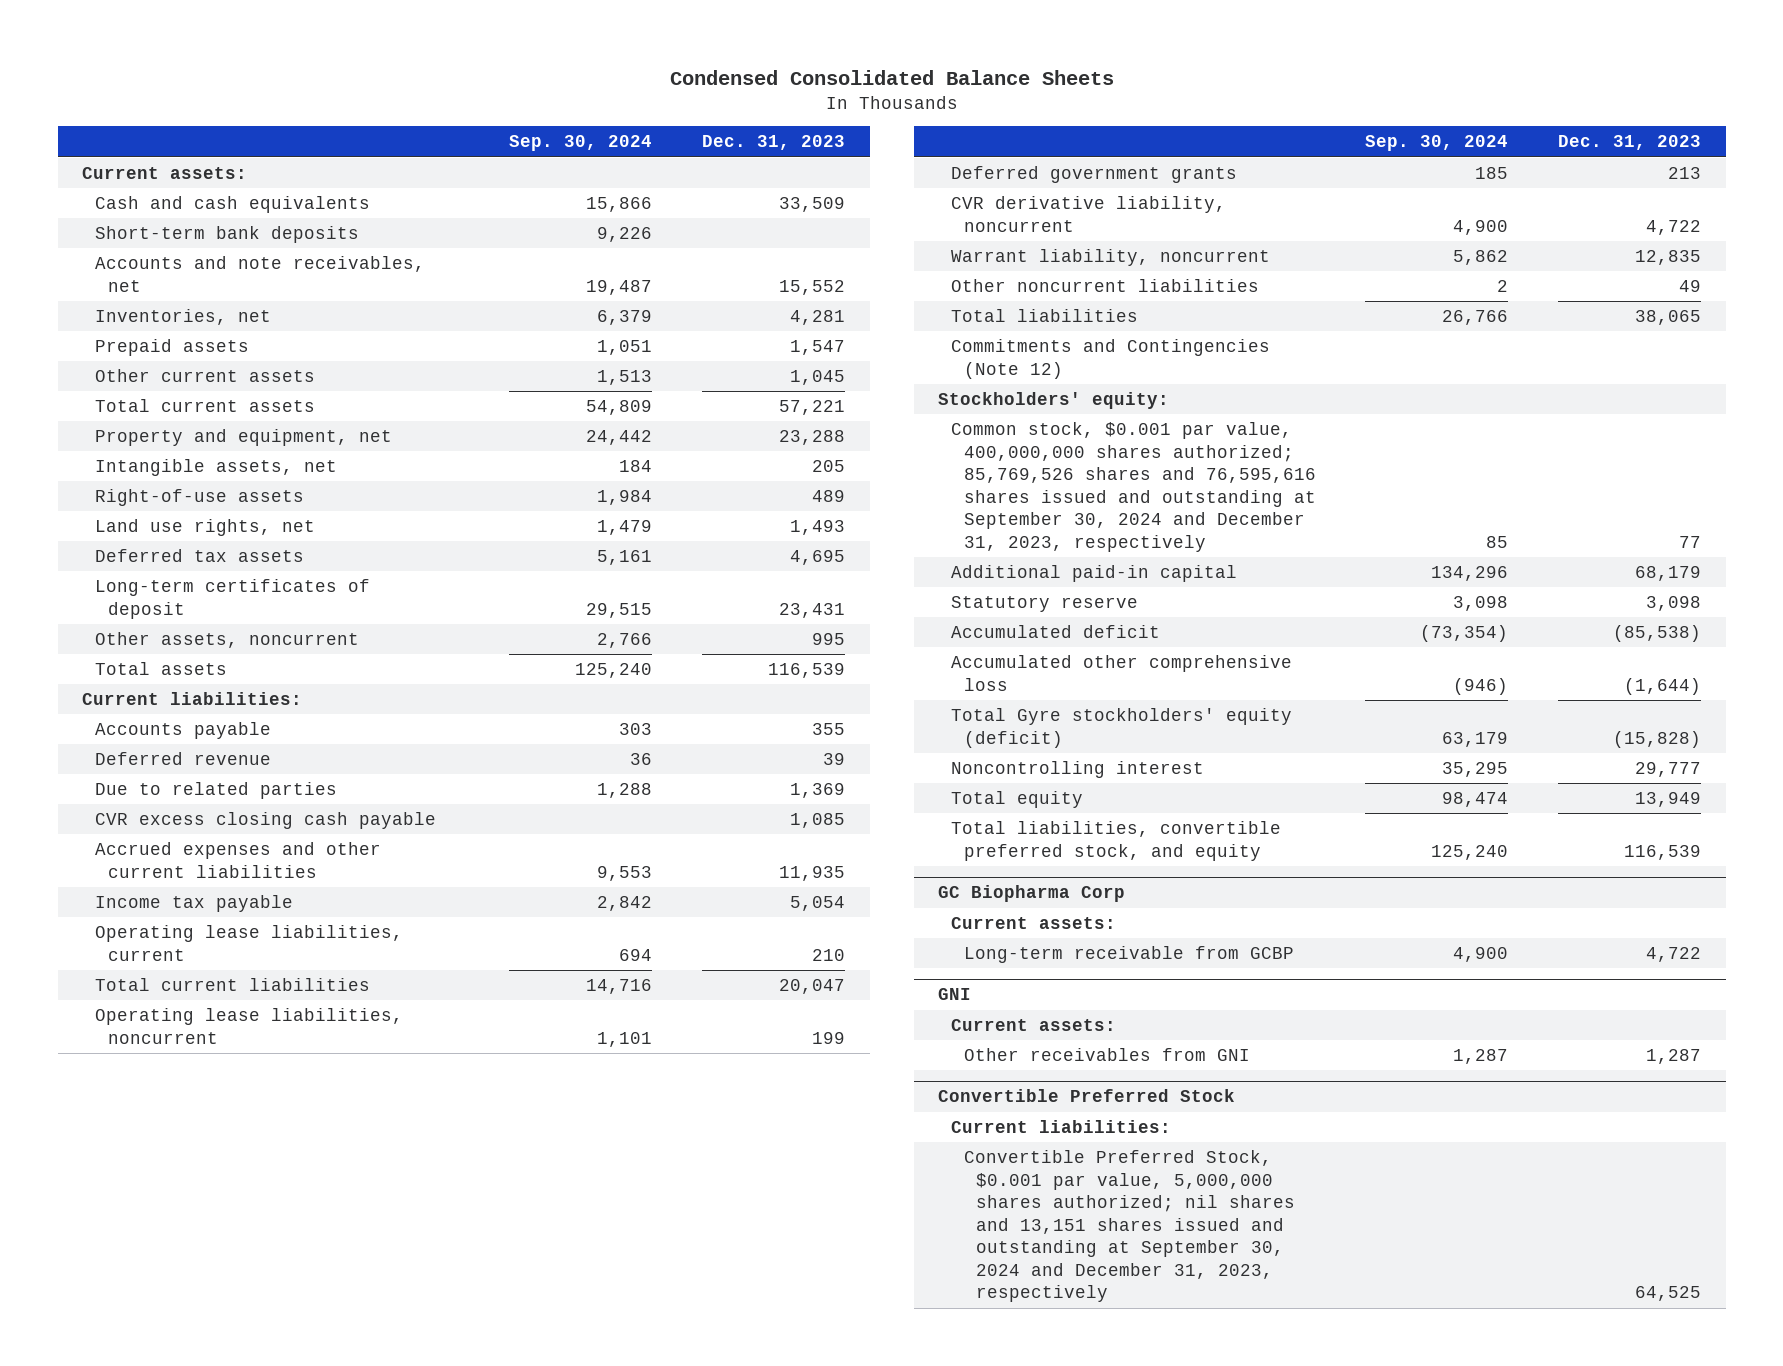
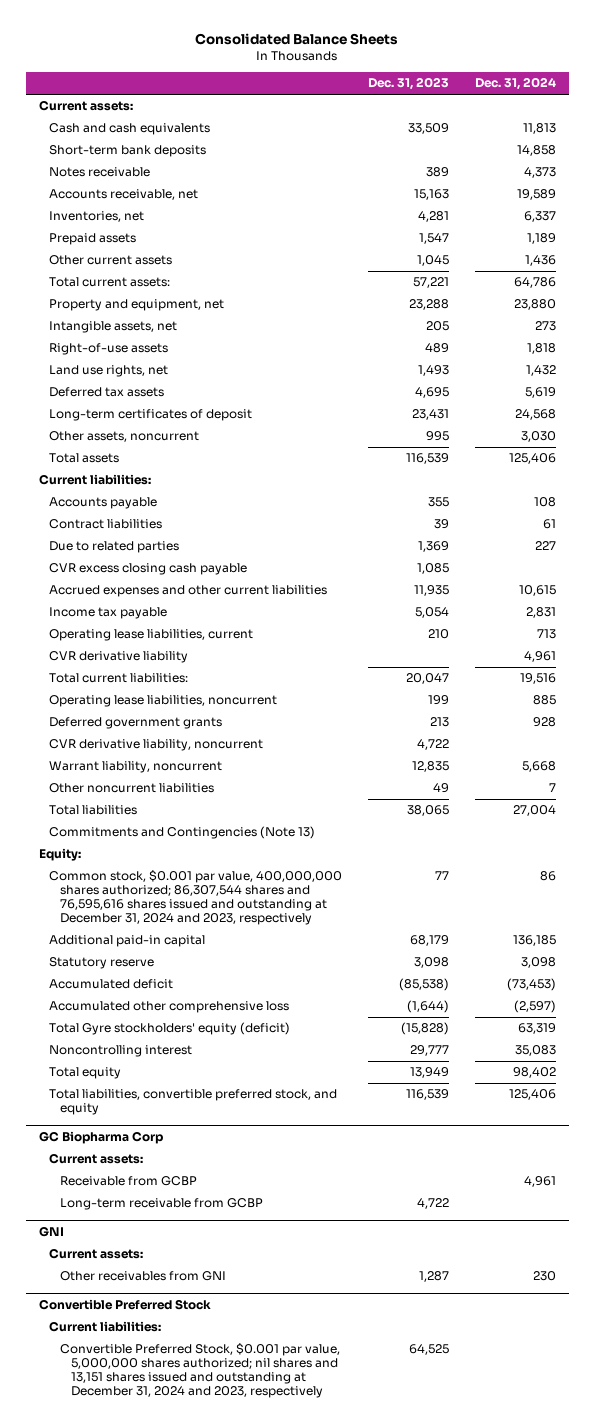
[669,69,1114,85] Condensed Consolidated Balance Sheets -> [195,33,399,46] Consolidated Balance Sheets
[509,135,653,152] Sep. 30, 2024 -> none
none -> [474,77,556,91] Dec. 31, 2024
[94,255,425,292] Accounts and note receivables, net -> none
none -> [49,167,151,178] Notes receivable
none -> [49,189,199,201] Accounts receivable, net
[94,398,315,412] Total current assets -> [49,277,171,288] Total current assets:
[94,751,271,765] Deferred revenue -> none
none -> [49,519,163,530] Contract liabilities
none -> [49,651,189,664] CVR derivative liability
[94,977,370,991] Total current liabilities -> [49,673,189,684] Total current liabilities:
[951,338,1271,379] Commitments and Contingencies (Note 12) -> [49,826,316,840] Commitments and Contingencies (Note 13)
[938,391,1170,409] Stockholders' equity: -> [38,848,81,862] Equity:
[951,421,1316,552] Common stock, $0.001 par value, 400,000,000 shares authorized; 85,769,526 shares and 76,595,616 shares issued and outstanding at September 30, 2024 and December 31, 2023, respectively -> [49,870,343,925] Common stock, $0.001 par value, 400,000,000 shares authorized; 86,307,544 shares and 76,595,616 shares issued and outstanding at December 31, 2024 and 2023, respectively
none -> [60,1176,198,1187] Receivable from GCBP
[963,1149,1296,1303] Convertible Preferred Stock, $0.001 par value, 5,000,000 shares authorized; nil shares and 13,151 shares issued and outstanding at September 30, 2024 and December 31, 2023, respectively -> [60,1343,341,1398] Convertible Preferred Stock, $0.001 par value, 5,000,000 shares authorized; nil shares and 13,151 shares issued and outstanding at December 31, 2024 and 2023, respectively

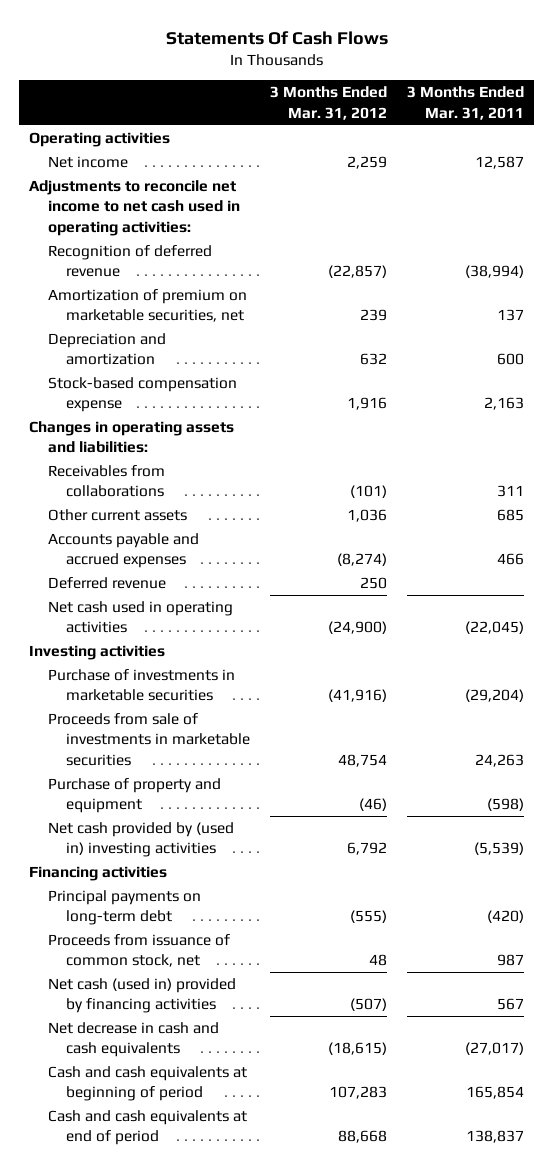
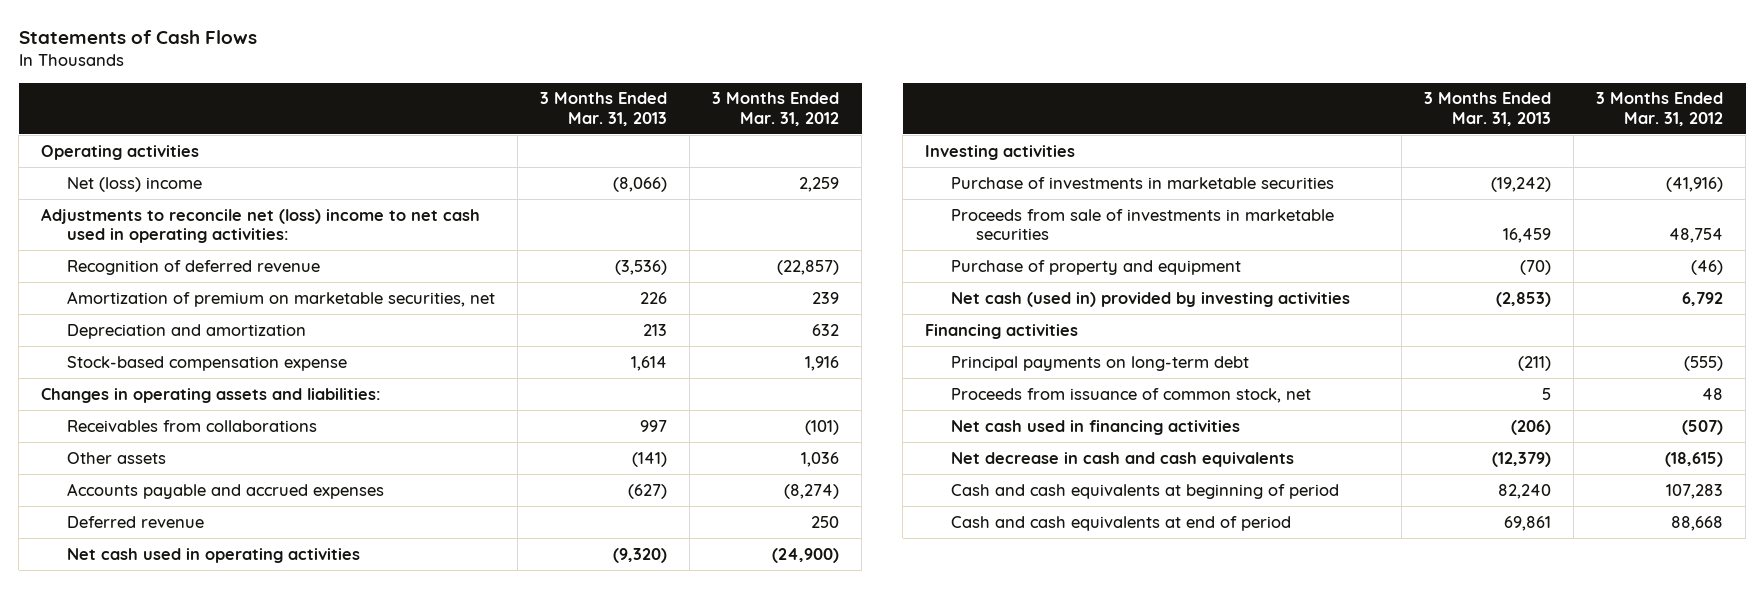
[165,30,388,45] Statements Of Cash Flows -> [18,30,257,45] Statements of Cash Flows
[406,86,524,120] 3 Months Ended Mar. 31, 2011 -> none
none -> [539,92,667,126] 3 Months Ended Mar. 31, 2013
[47,156,128,169] Net income -> [66,176,202,192] Net (loss) income
[29,180,240,236] Adjustments to reconcile net income to net cash used in operating activities: -> [41,207,481,243] Adjustments to reconcile net (loss) income to net cash used in operating activities:
[47,509,187,522] Other current assets -> [66,451,166,464] Other assets
[47,822,234,858] Net cash provided by (used in) investing activities -> [950,291,1350,307] Net cash (used in) provided by investing activities
[47,978,236,1014] Net cash (used in) provided by financing activities -> [950,419,1240,435] Net cash used in financing activities

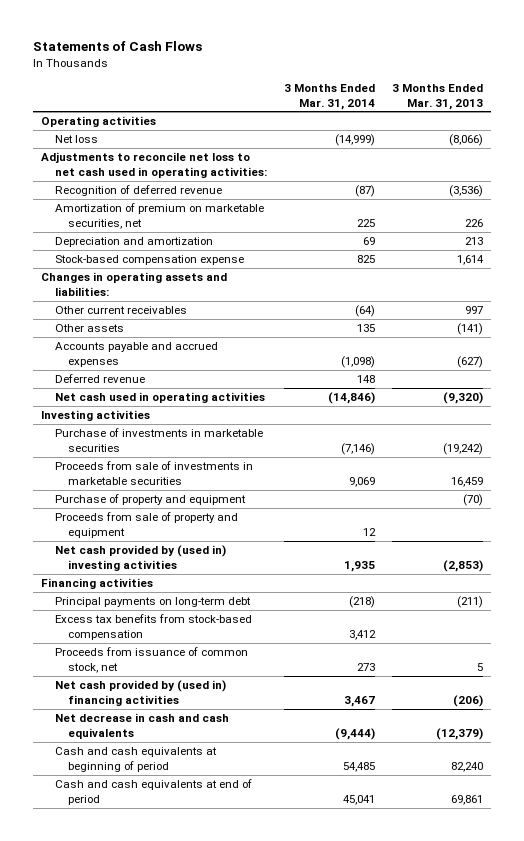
[712,92,840,126] 3 Months Ended Mar. 31, 2012 -> none
none -> [283,83,375,110] 3 Months Ended Mar. 31, 2014
[66,176,202,192] Net (loss) income -> [54,135,98,144] Net loss
[41,207,481,243] Adjustments to reconcile net (loss) income to net cash used in operating activities: -> [41,152,267,179] Adjustments to reconcile net loss to net cash used in operating activities:
[66,419,317,432] Receivables from collaborations -> [54,306,187,315] Other current receivables
none -> [54,512,238,539] Proceeds from sale of property and equipment
[950,291,1350,307] Net cash (used in) provided by investing activities -> [54,545,226,572] Net cash provided by (used in) investing activities
none -> [54,614,252,641] Excess tax benefits from stock-based compensation
[950,419,1240,435] Net cash used in financing activities -> [54,680,226,707] Net cash provided by (used in) financing activities

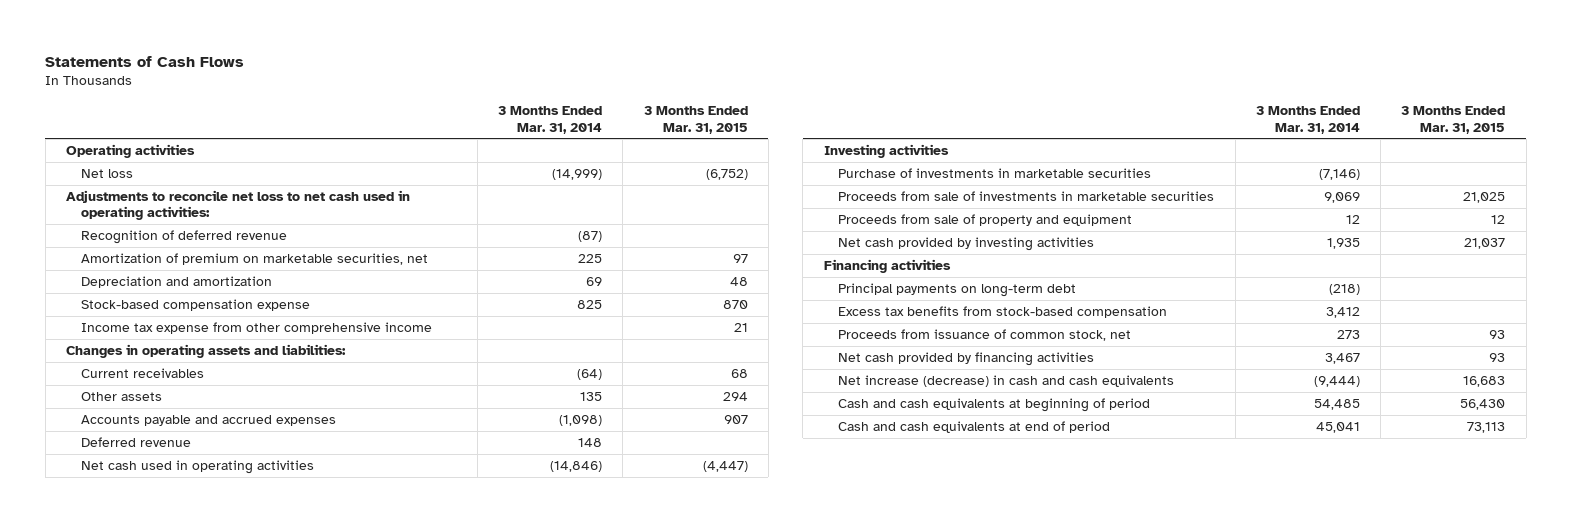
[391,83,483,110] 3 Months Ended Mar. 31, 2013 -> none
none -> [643,106,748,134] 3 Months Ended Mar. 31, 2015
none -> [80,321,432,334] Income tax expense from other comprehensive income
[54,306,187,315] Other current receivables -> [80,367,204,378] Current receivables
[54,494,246,506] Purchase of property and equipment -> none
[54,545,226,572] Net cash provided by (used in) investing activities -> [838,236,1095,251] Net cash provided by investing activities
[54,680,226,707] Net cash provided by (used in) financing activities -> [838,351,1095,366] Net cash provided by financing activities
[54,713,229,740] Net decrease in cash and cash equivalents -> [838,374,1175,387] Net increase (decrease) in cash and cash equivalents

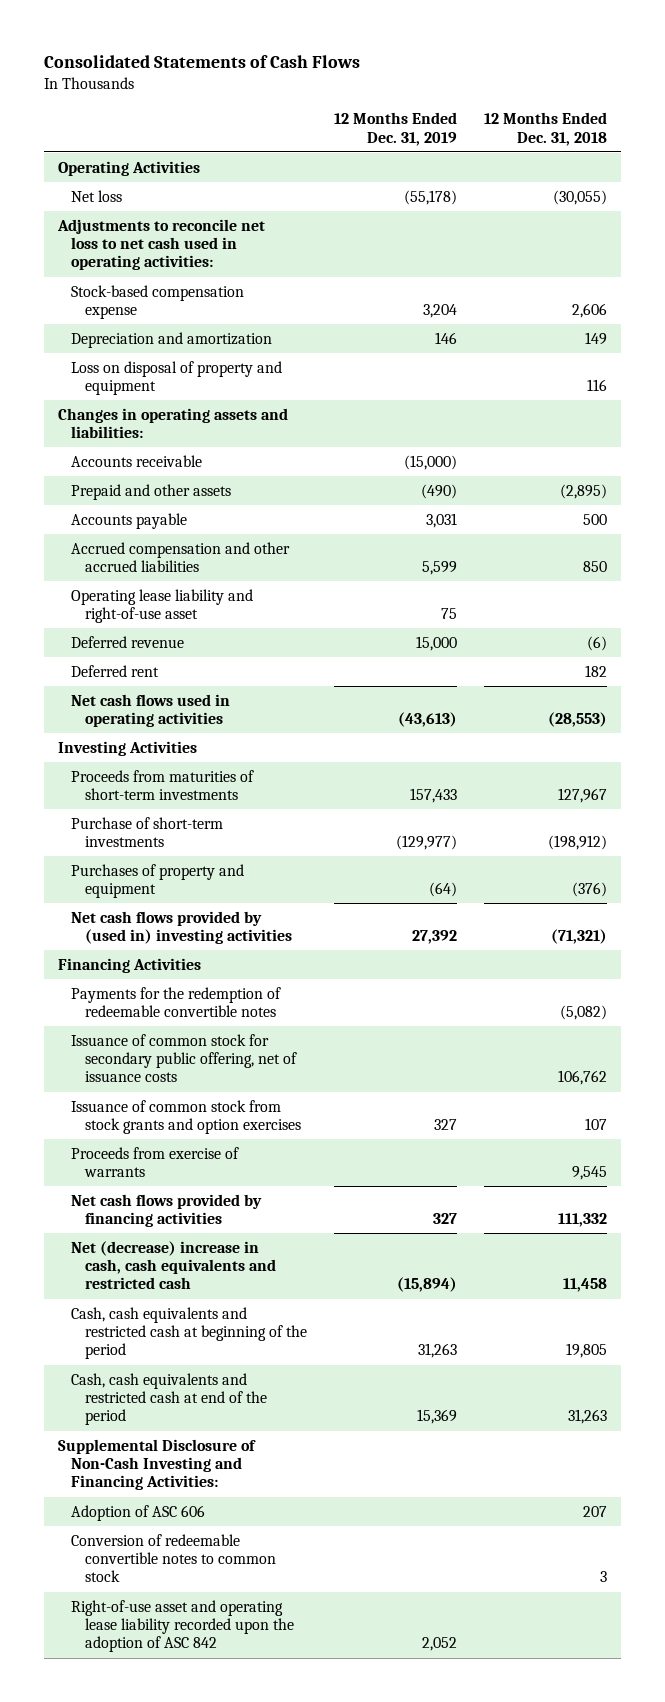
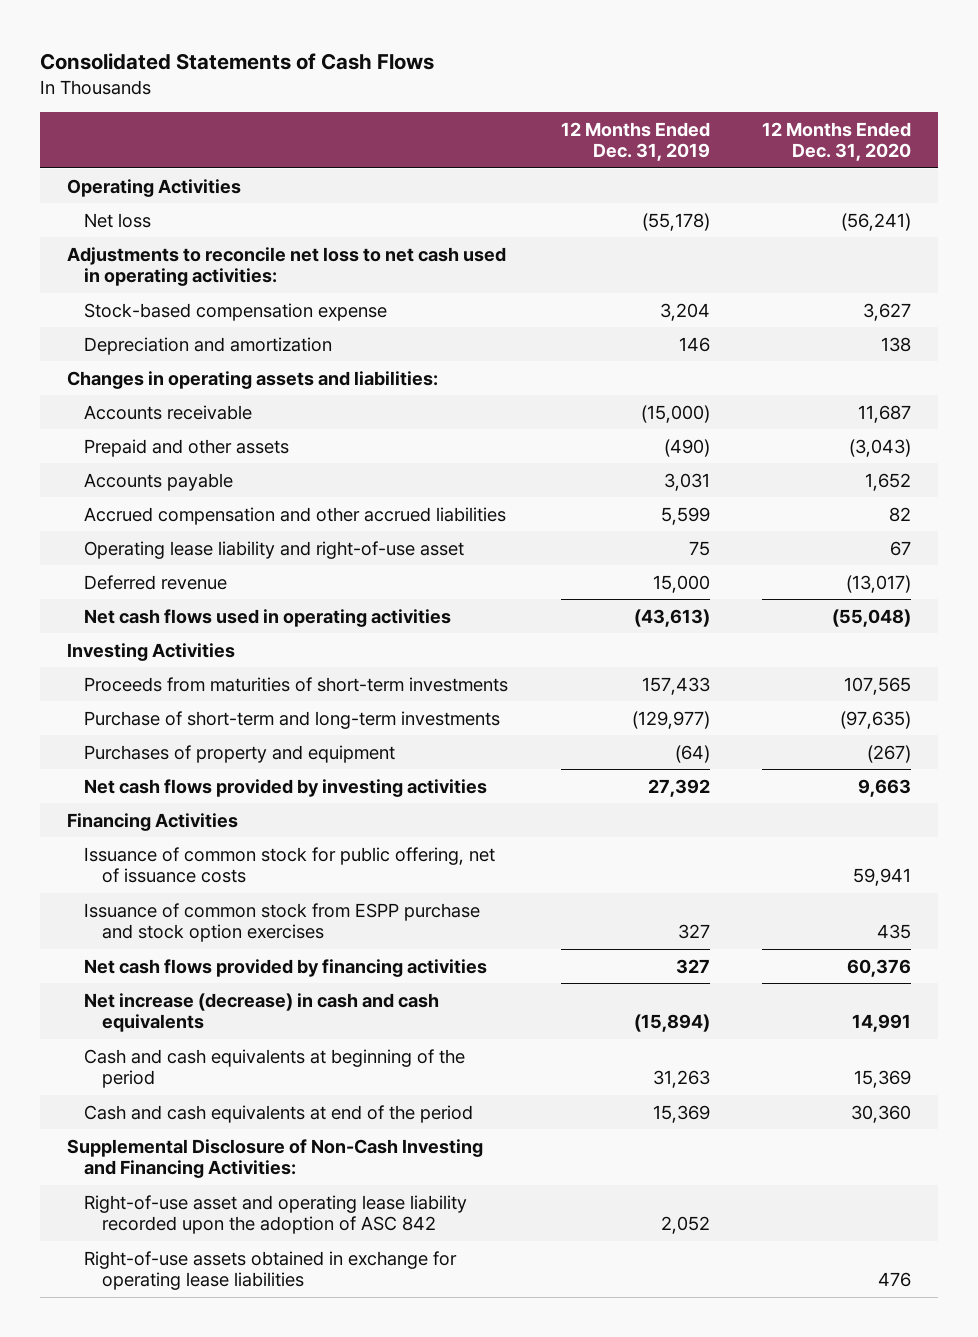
[484,112,608,146] 12 Months Ended Dec. 31, 2018 -> none
none -> [762,121,912,162] 12 Months Ended Dec. 31, 2020
[71,360,283,396] Loss on disposal of property and equipment -> none
[71,664,160,677] Deferred rent -> none
[71,816,224,848] Purchase of short-term investments -> [84,710,501,729] Purchase of short-term and long-term investments
[71,910,292,945] Net cash flows provided by (used in) investing activities -> [84,778,488,797] Net cash flows provided by investing activities
[71,986,282,1018] Payments for the redemption of redeemable convertible notes -> none
[71,1146,240,1178] Proceeds from exercise of warrants -> none
[71,1033,297,1083] Issuance of common stock for secondary public offering, net of issuance costs -> [84,846,496,884] Issuance of common stock for public offering, net of issuance costs
[71,1099,301,1135] Issuance of common stock from stock grants and option exercises -> [84,902,481,943] Issuance of common stock from ESPP purchase and stock option exercises
[71,1240,276,1290] Net (decrease) increase in cash, cash equivalents and restricted cash -> [84,992,440,1033] Net increase (decrease) in cash and cash equivalents
[71,1306,307,1360] Cash, cash equivalents and restricted cash at beginning of the period -> [84,1048,466,1089] Cash and cash equivalents at beginning of the period
[71,1372,267,1426] Cash, cash equivalents and restricted cash at end of the period -> [84,1104,474,1123] Cash and cash equivalents at end of the period
[71,1504,206,1521] Adoption of ASC 606 -> none
[71,1533,276,1583] Conversion of redeemable convertible notes to common stock -> none
none -> [84,1250,458,1291] Right-of-use assets obtained in exchange for operating lease liabilities

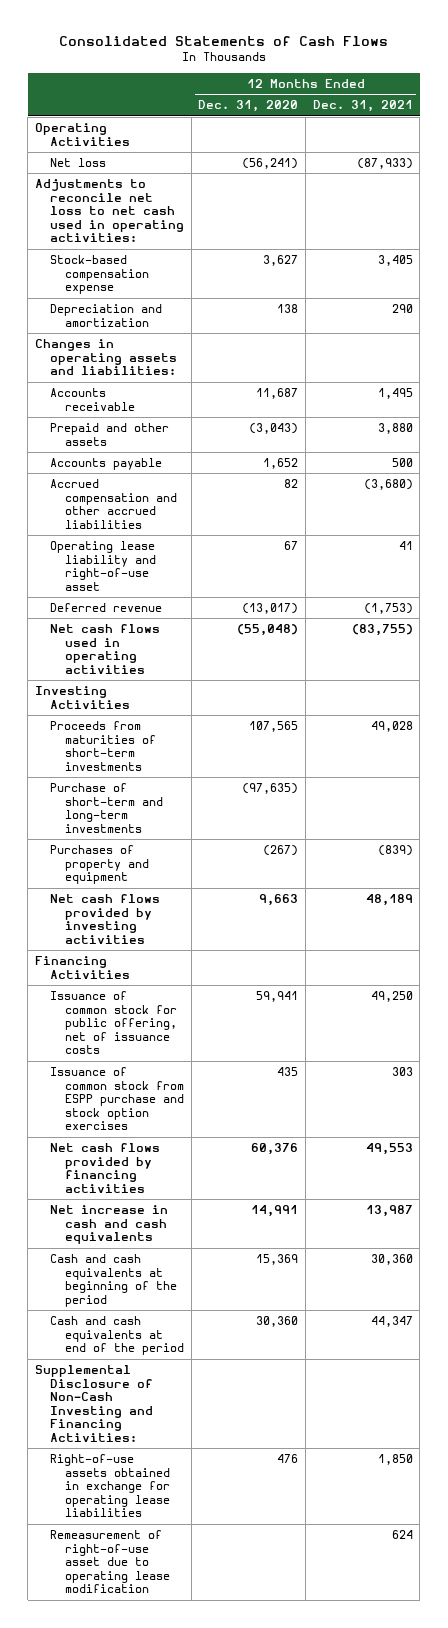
[560,121,710,162] 12 Months Ended Dec. 31, 2019 -> none
none -> [312,100,413,113] Dec. 31, 2021
[84,992,440,1033] Net increase (decrease) in cash and cash equivalents -> [49,1205,168,1245] Net increase in cash and cash equivalents
[84,1194,468,1235] Right-of-use asset and operating lease liability recorded upon the adoption of ASC 842 -> none
none -> [49,1530,170,1594] Remeasurement of right-of-use asset due to operating lease modification

